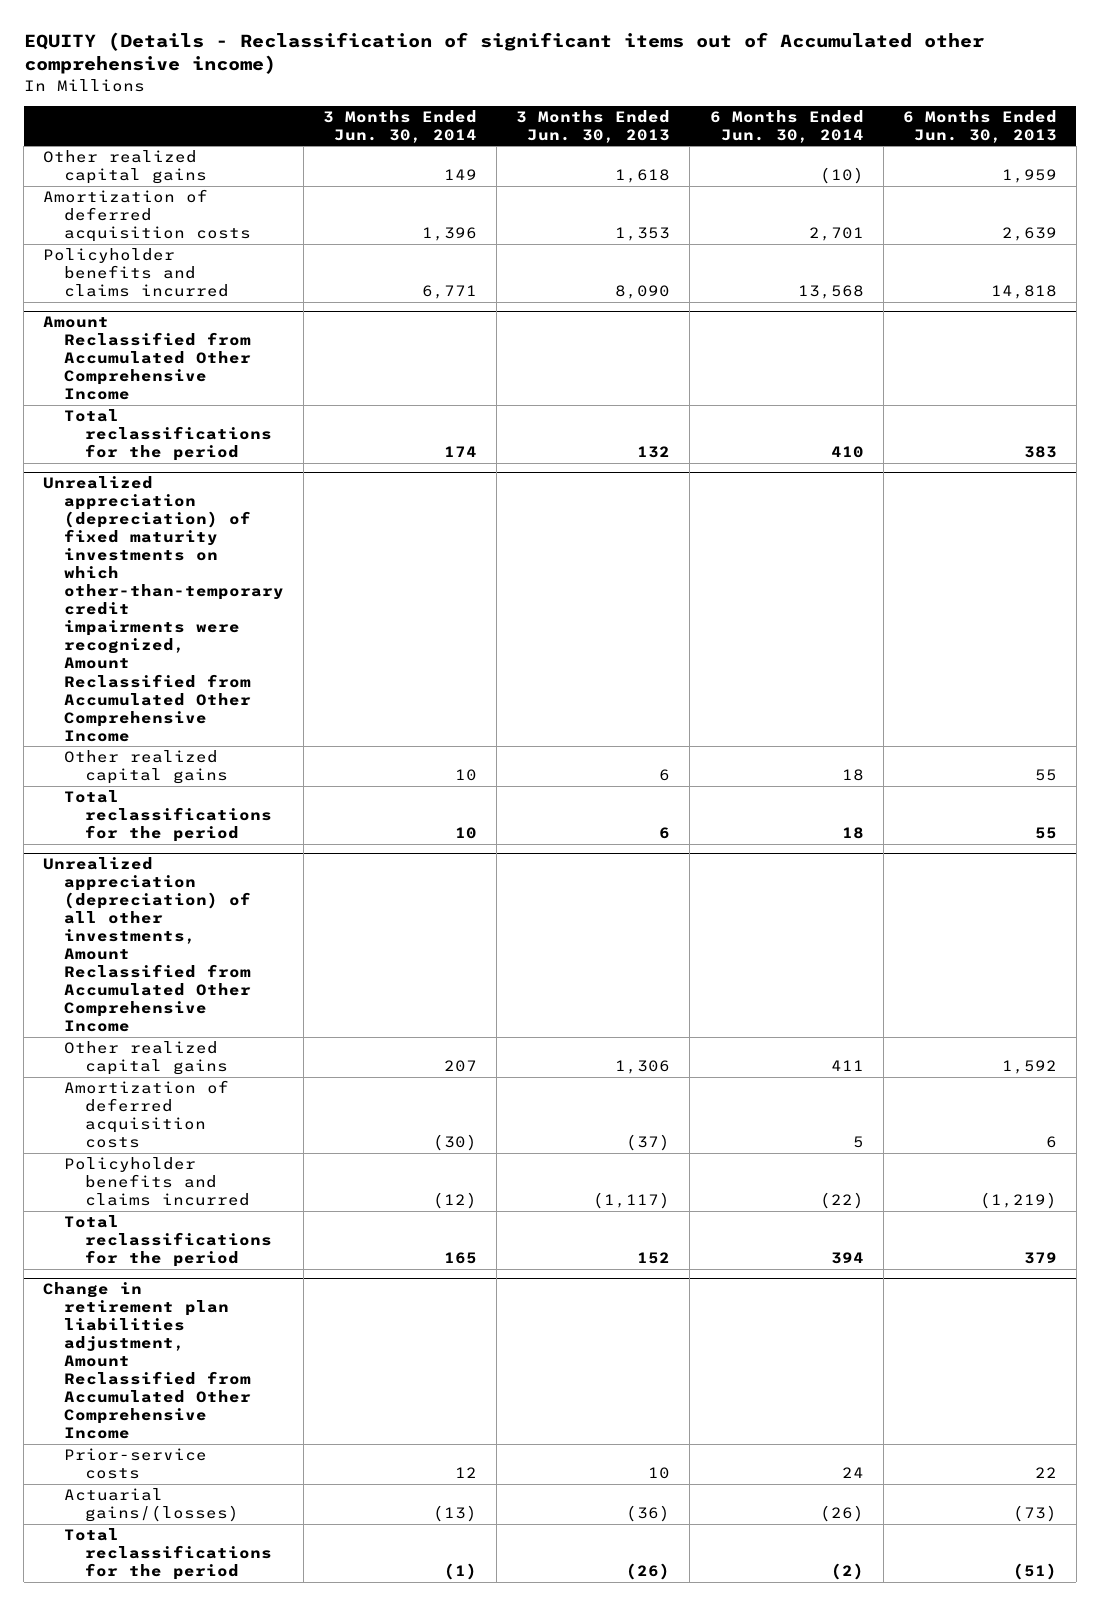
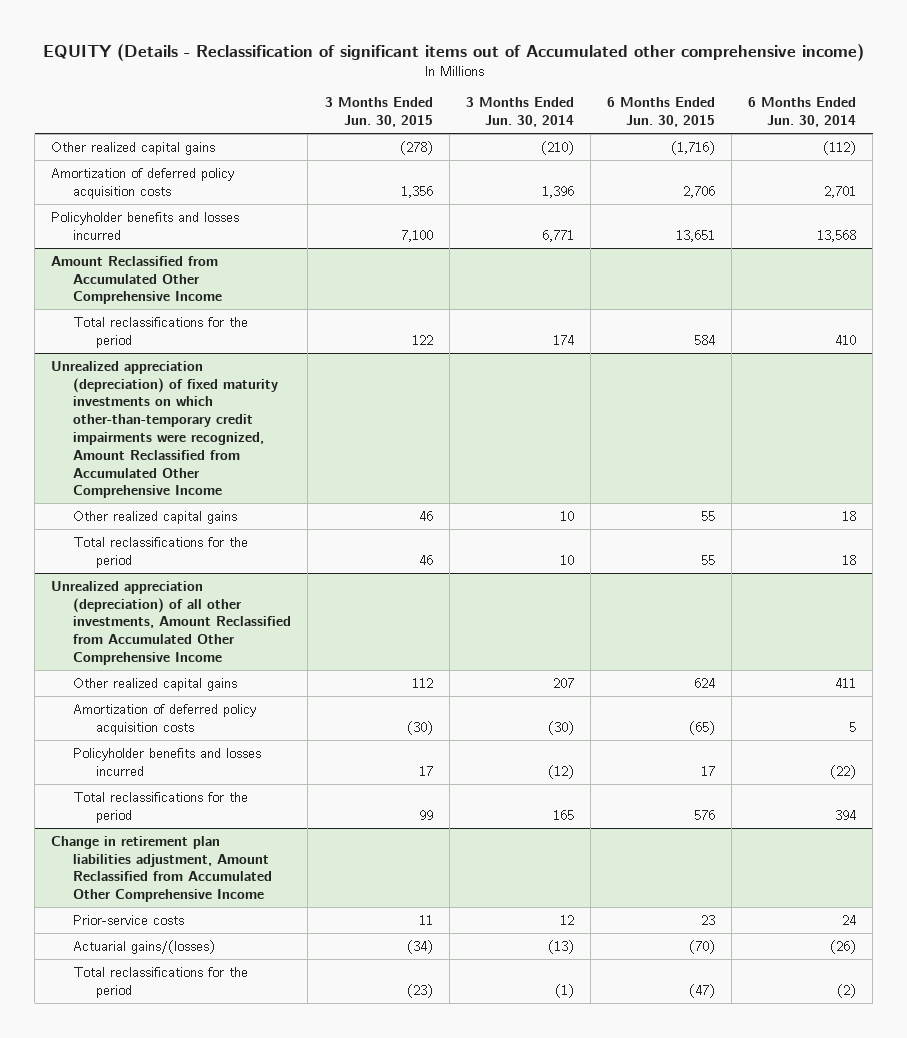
[516,109,671,143] 3 Months Ended Jun. 30, 2013 -> none
[902,109,1057,143] 6 Months Ended Jun. 30, 2013 -> none
none -> [324,97,433,128] 3 Months Ended Jun. 30, 2015
none -> [607,97,716,128] 6 Months Ended Jun. 30, 2015
[444,169,478,181] 149 -> [540,140,574,155] (210)
[819,167,864,185] (10) -> [823,140,857,155] (112)
[43,189,252,243] Amortization of deferred acquisition costs -> [51,167,235,199] Amortization of deferred policy acquisition costs
[43,248,230,298] Policyholder benefits and claims incurred -> [51,211,240,240] Policyholder benefits and losses incurred
[64,1080,230,1149] Amortization of deferred acquisition costs -> [73,703,257,735] Amortization of deferred policy acquisition costs
[64,1157,250,1207] Policyholder benefits and claims incurred -> [73,747,262,776] Policyholder benefits and losses incurred

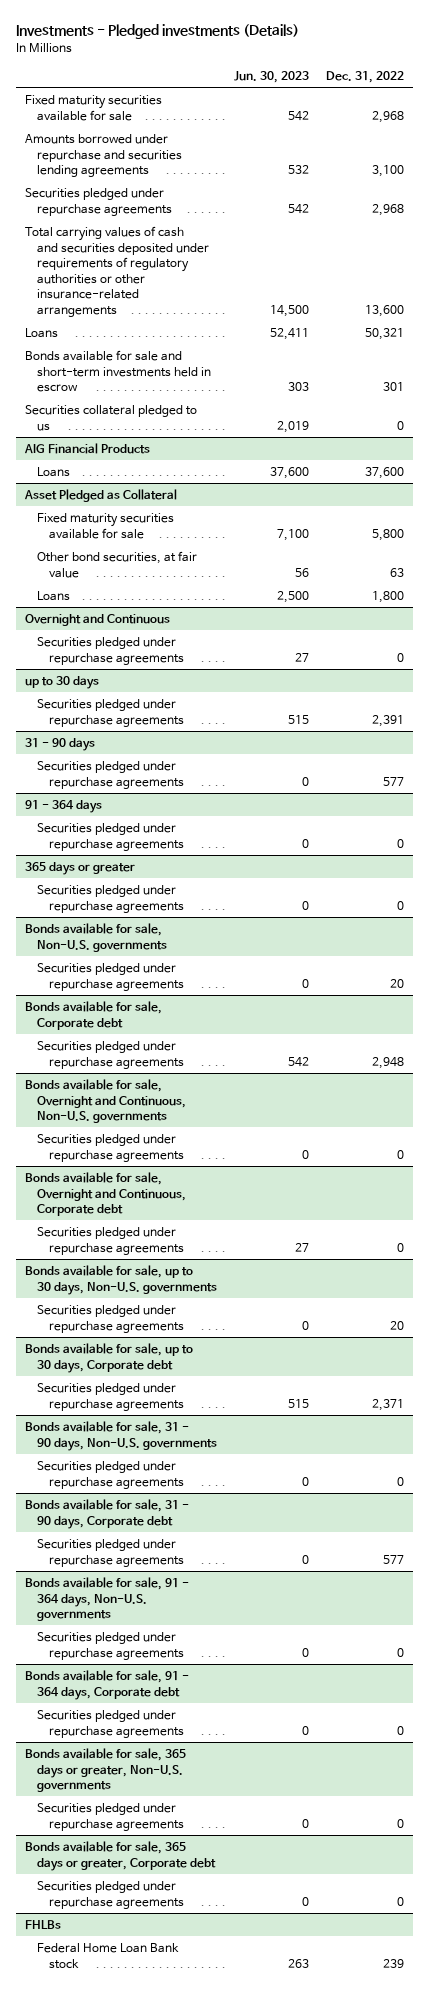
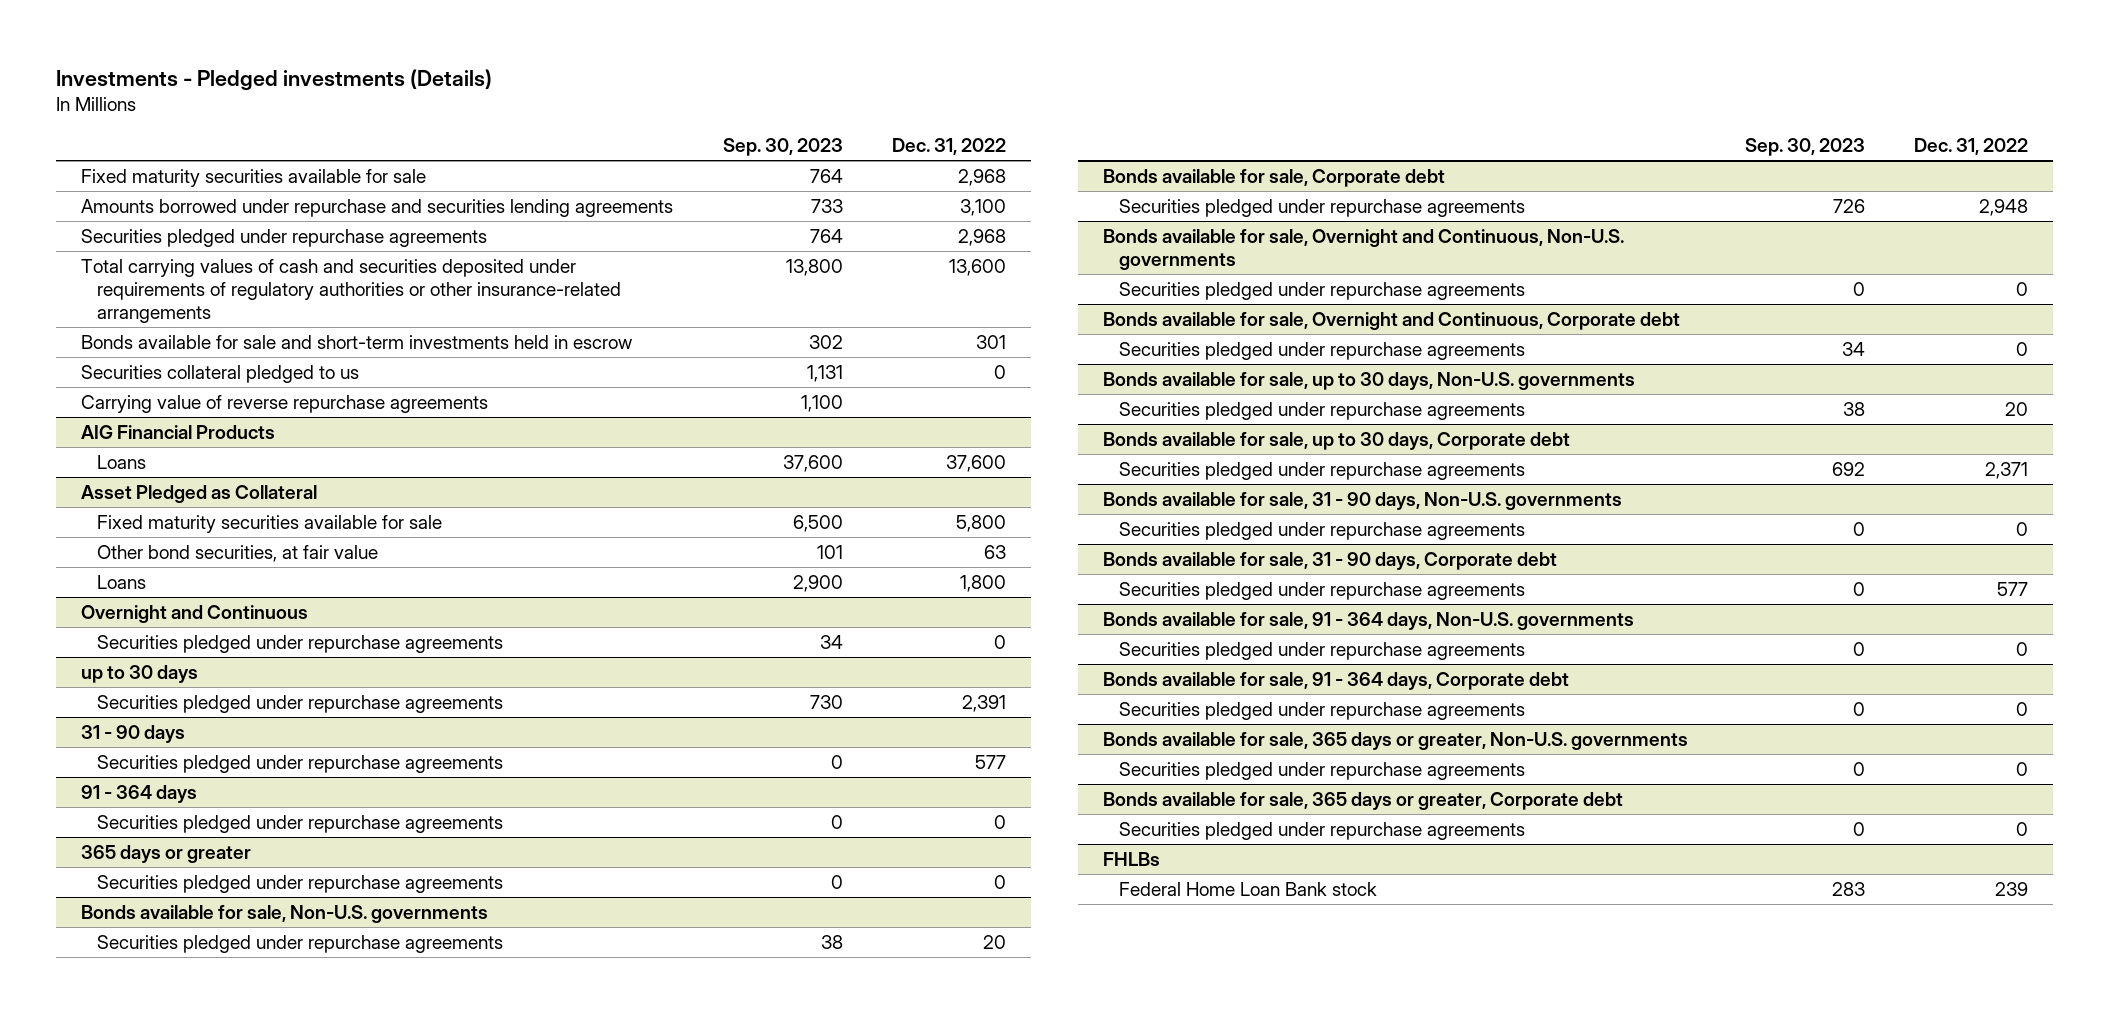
[234,70,310,83] Jun. 30, 2023 -> none
none -> [722,138,843,157] Sep. 30, 2023
[24,328,58,339] Loans -> none
none -> [81,395,489,414] Carrying value of reverse repurchase agreements

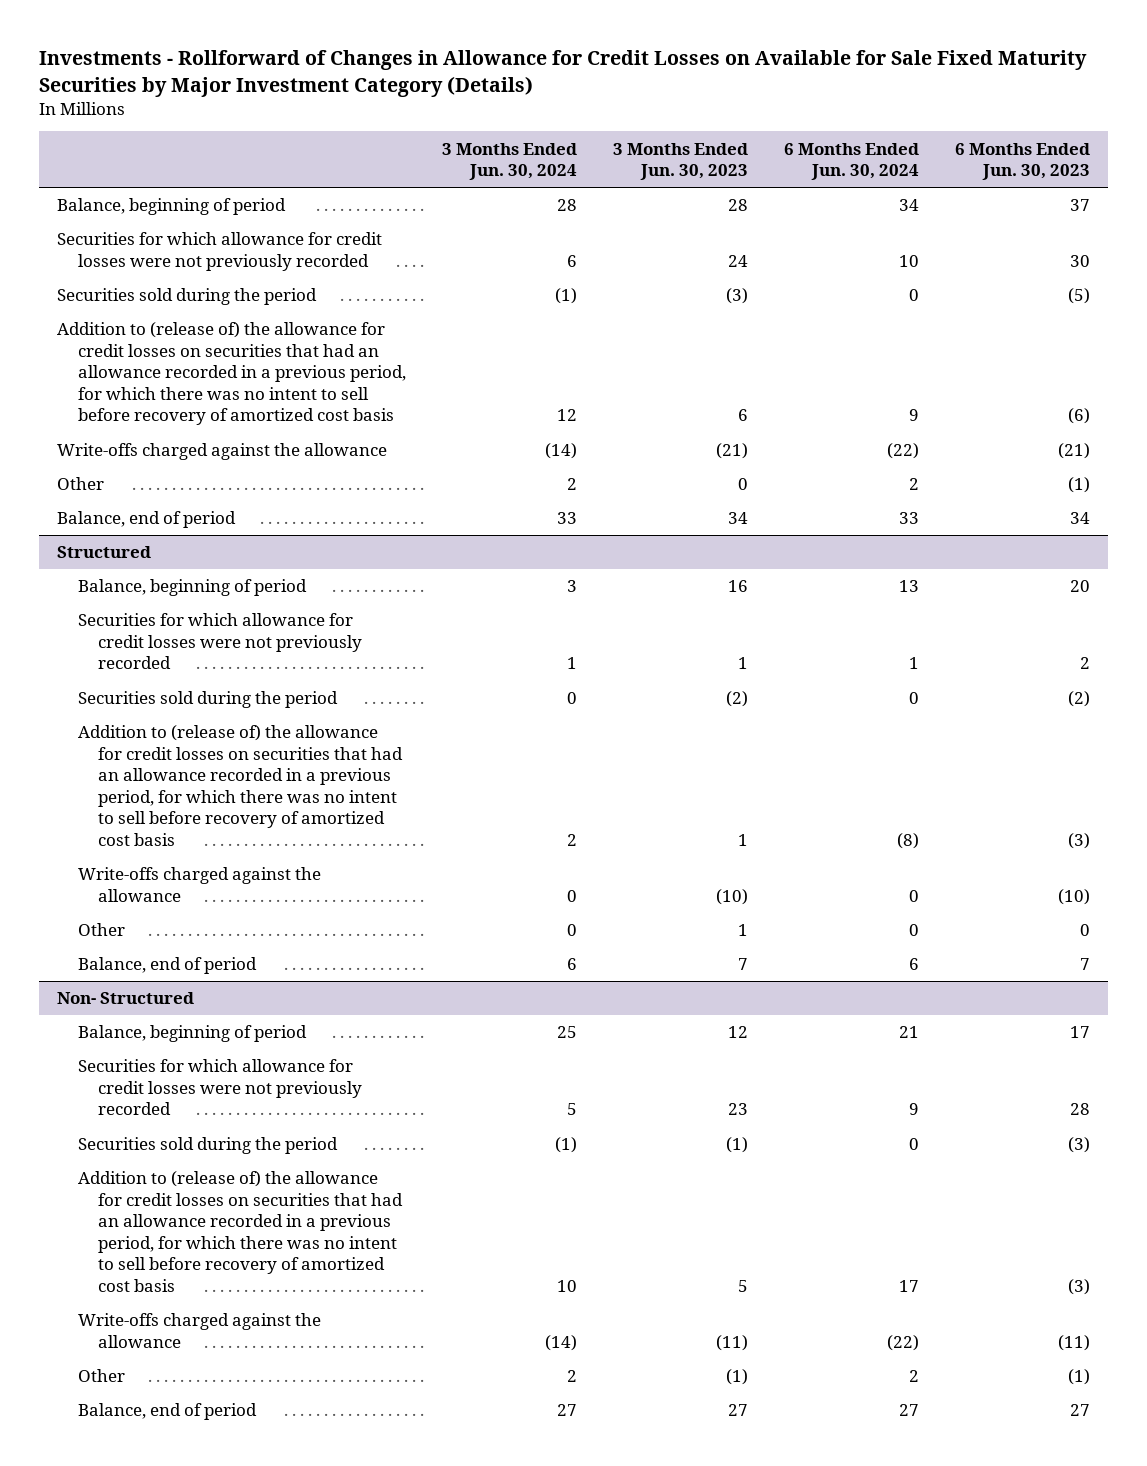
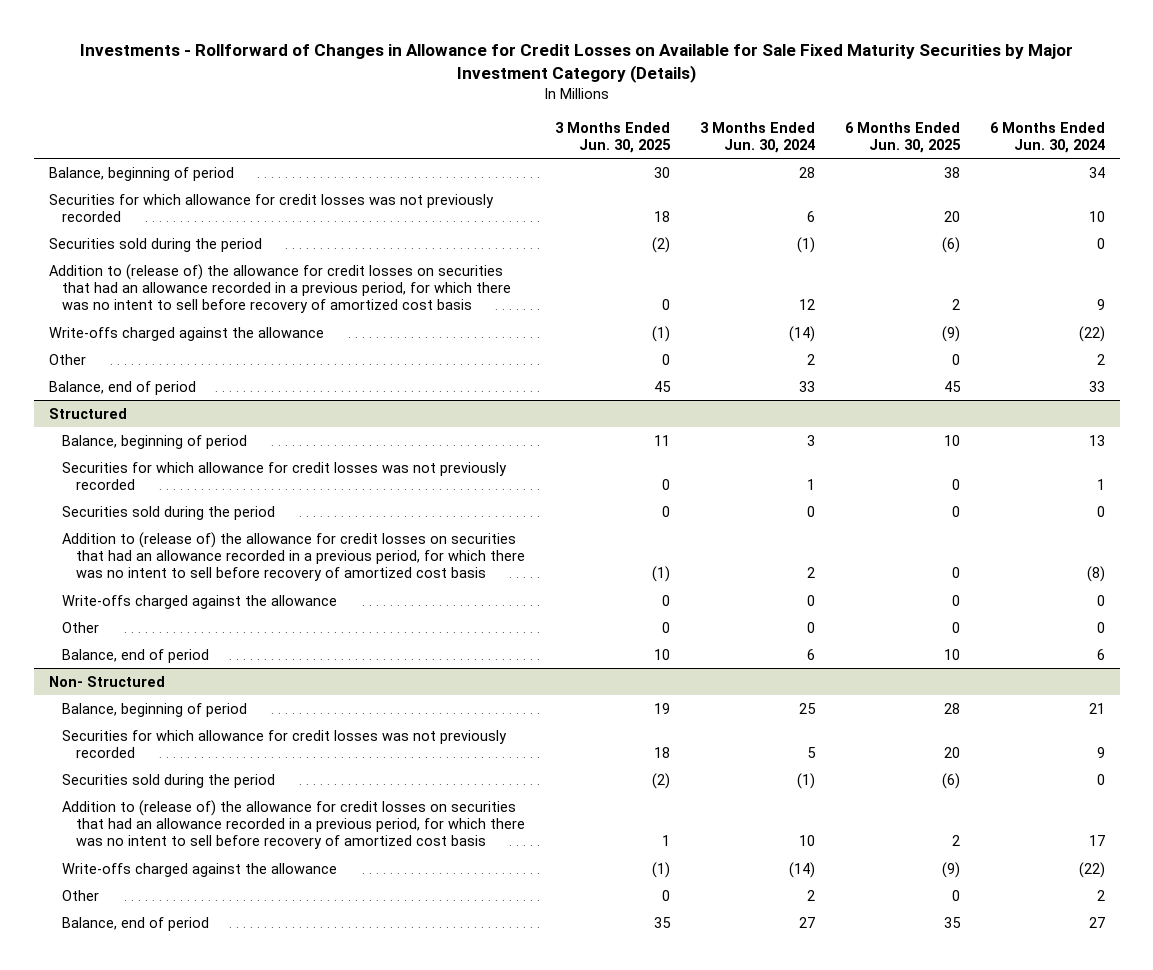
[612,142,748,181] 3 Months Ended Jun. 30, 2023 -> none
[955,142,1091,181] 6 Months Ended Jun. 30, 2023 -> none
none -> [554,121,671,153] 3 Months Ended Jun. 30, 2025
none -> [844,121,961,153] 6 Months Ended Jun. 30, 2025
[57,232,383,271] Securities for which allowance for credit losses were not previously recorded -> [48,193,494,223] Securities for which allowance for credit losses was not previously recorded
[77,613,362,670] Securities for which allowance for credit losses were not previously recorded -> [62,461,508,491] Securities for which allowance for credit losses was not previously recorded
[77,1059,362,1116] Securities for which allowance for credit losses were not previously recorded -> [62,729,508,759] Securities for which allowance for credit losses was not previously recorded

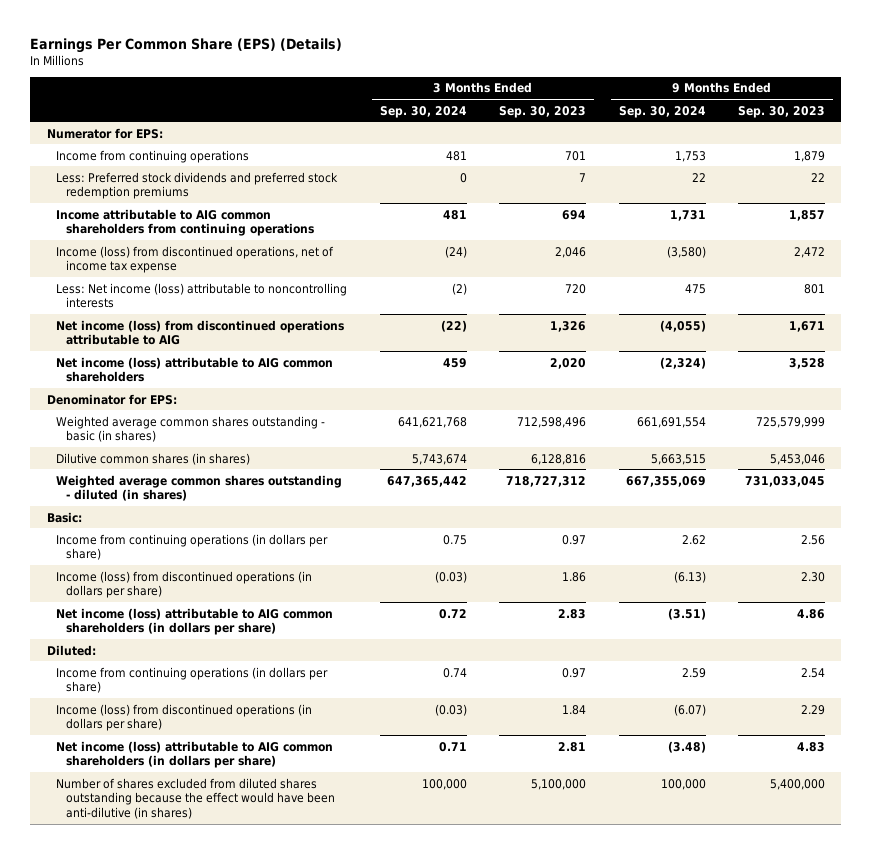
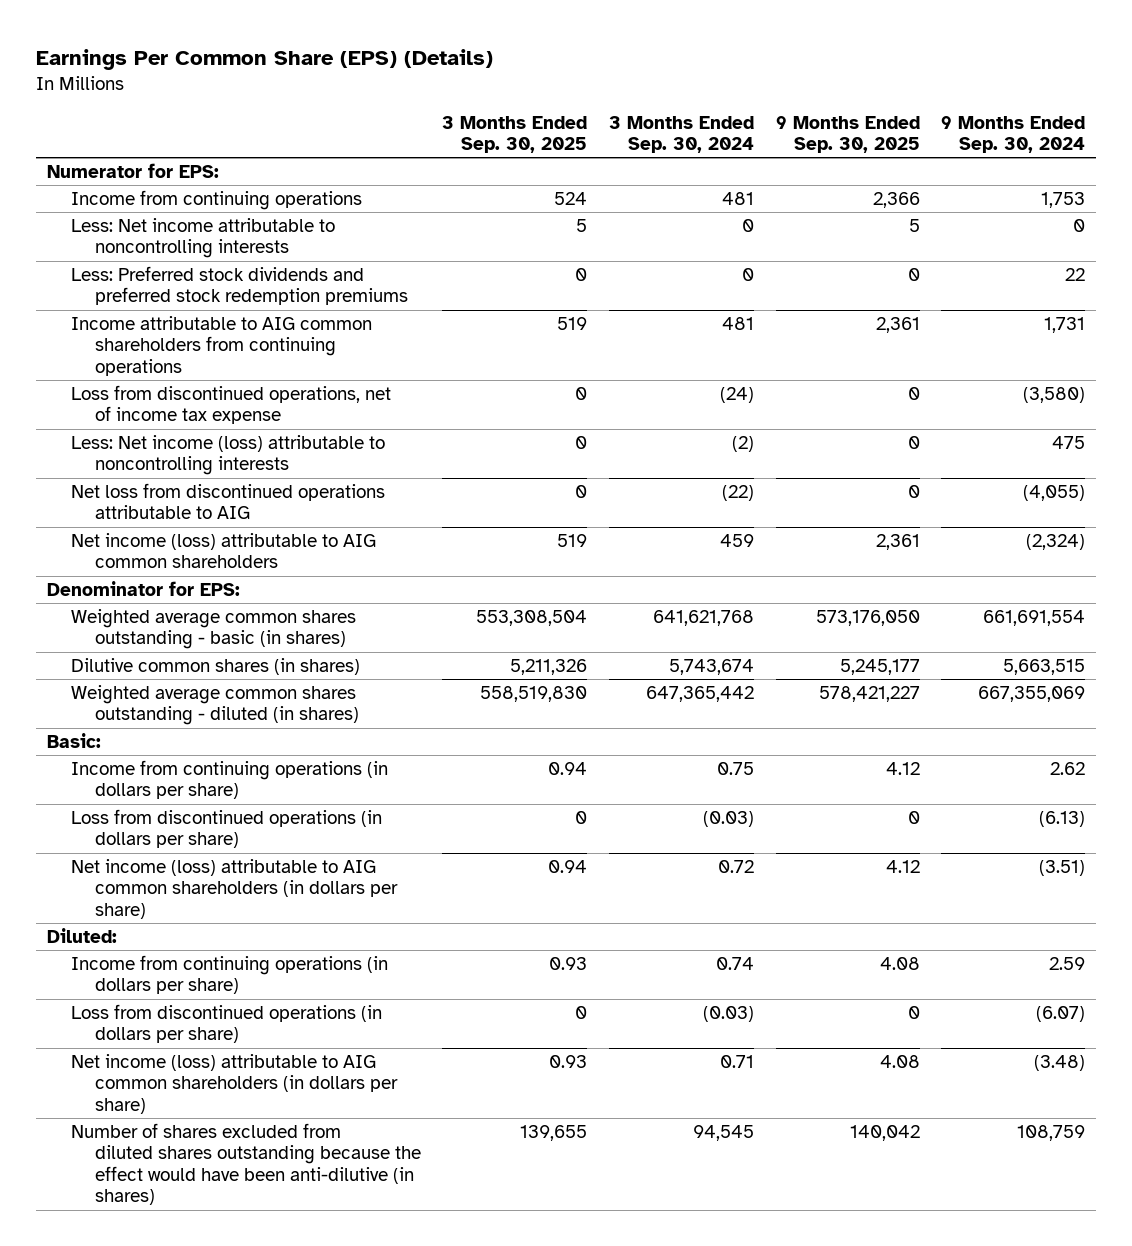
[499,105,587,118] Sep. 30, 2023 -> none
[738,105,826,118] Sep. 30, 2023 -> none
none -> [442,115,588,153] 3 Months Ended Sep. 30, 2025
none -> [775,115,920,153] 9 Months Ended Sep. 30, 2025
none -> [70,218,335,259] Less: Net income attributable to noncontrolling interests
[56,245,335,274] Income (loss) from discontinued operations, net of income tax expense -> [70,385,391,425] Loss from discontinued operations, net of income tax expense
[56,319,345,346] Net income (loss) from discontinued operations attributable to AIG -> [70,483,385,520] Net loss from discontinued operations attributable to AIG
[56,570,313,599] Income (loss) from discontinued operations (in dollars per share) -> [70,809,382,849] Loss from discontinued operations (in dollars per share)
[56,703,313,732] Income (loss) from discontinued operations (in dollars per share) -> [70,1004,382,1044] Loss from discontinued operations (in dollars per share)
[421,778,467,790] 100,000 -> [693,1125,755,1142] 94,545
[660,778,706,790] 100,000 -> [1017,1125,1086,1142] 108,759

